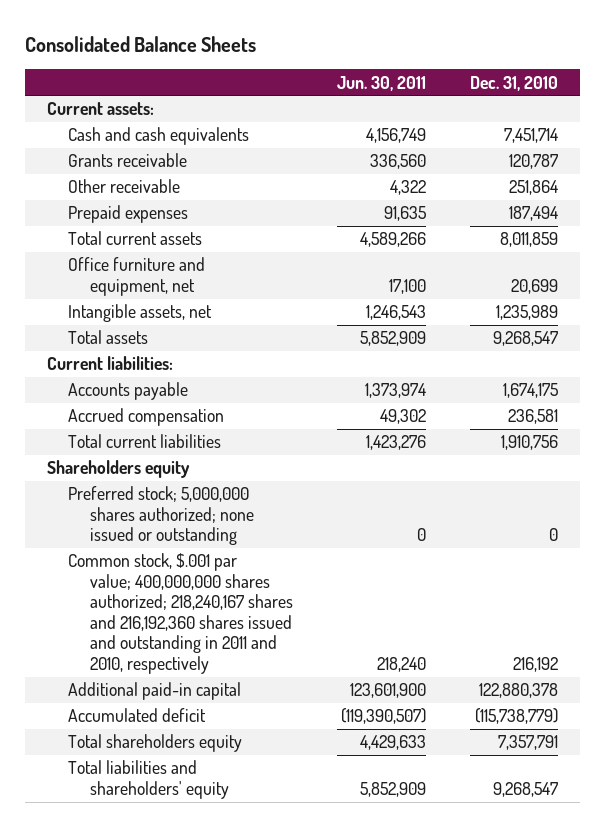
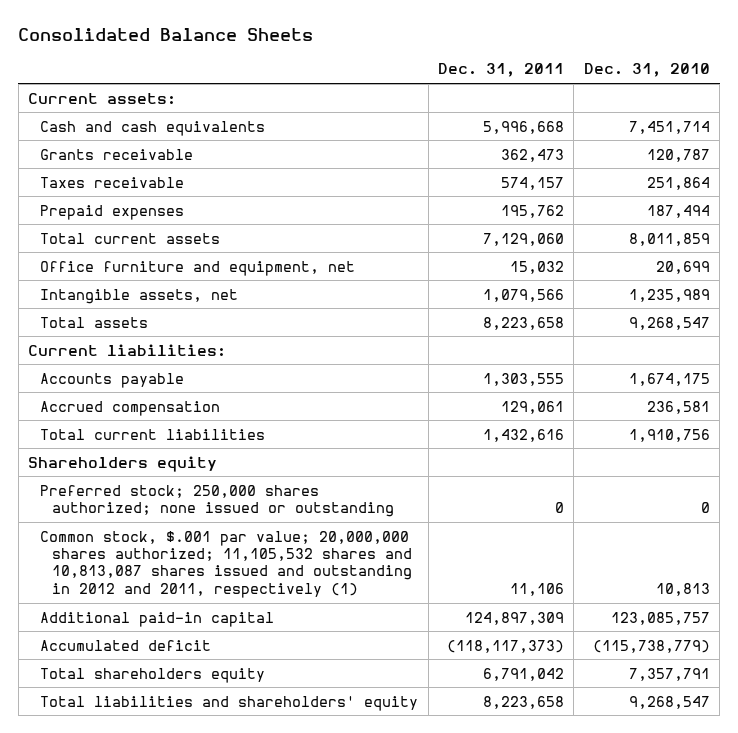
[336,75,426,91] Jun. 30, 2011 -> none
none -> [437,63,564,78] Dec. 31, 2011
[68,179,181,194] Other receivable -> [40,176,185,188] Taxes receivable
[68,486,254,546] Preferred stock; 5,000,000 shares authorized; none issued or outstanding -> [40,484,395,518] Preferred stock; 250,000 shares authorized; none issued or outstanding
[68,553,293,674] Common stock, $.001 par value; 400,000,000 shares authorized; 218,240,167 shares and 216,192,360 shares issued and outstanding in 2011 and 2010, respectively -> [40,530,413,598] Common stock, $.001 par value; 20,000,000 shares authorized; 11,105,532 shares and 10,813,087 shares issued and outstanding in 2012 and 2011, respectively (1)
[512,656,558,672] 216,192 -> [655,582,710,596] 10,813
[478,683,558,699] 122,880,378 -> [610,611,710,625] 123,085,757

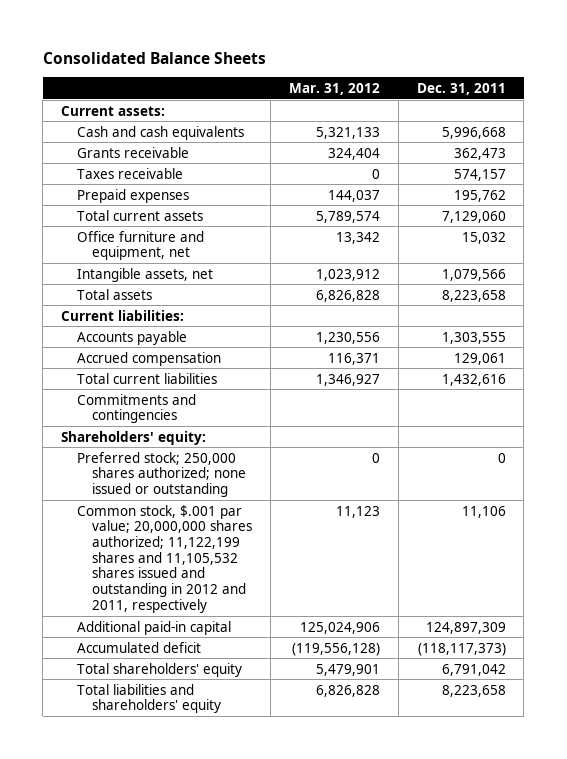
[583,63,710,78] Dec. 31, 2010 -> none
none -> [288,82,380,95] Mar. 31, 2012
none -> [76,393,196,424] Commitments and contingencies
[28,455,218,472] Shareholders equity -> [61,430,207,445] Shareholders' equity:
[40,530,413,598] Common stock, $.001 par value; 20,000,000 shares authorized; 11,105,532 shares and 10,813,087 shares issued and outstanding in 2012 and 2011, respectively (1) -> [76,504,253,613] Common stock, $.001 par value; 20,000,000 shares authorized; 11,122,199 shares and 11,105,532 shares issued and outstanding in 2012 and 2011, respectively
[40,667,266,683] Total shareholders equity -> [76,662,242,677] Total shareholders' equity

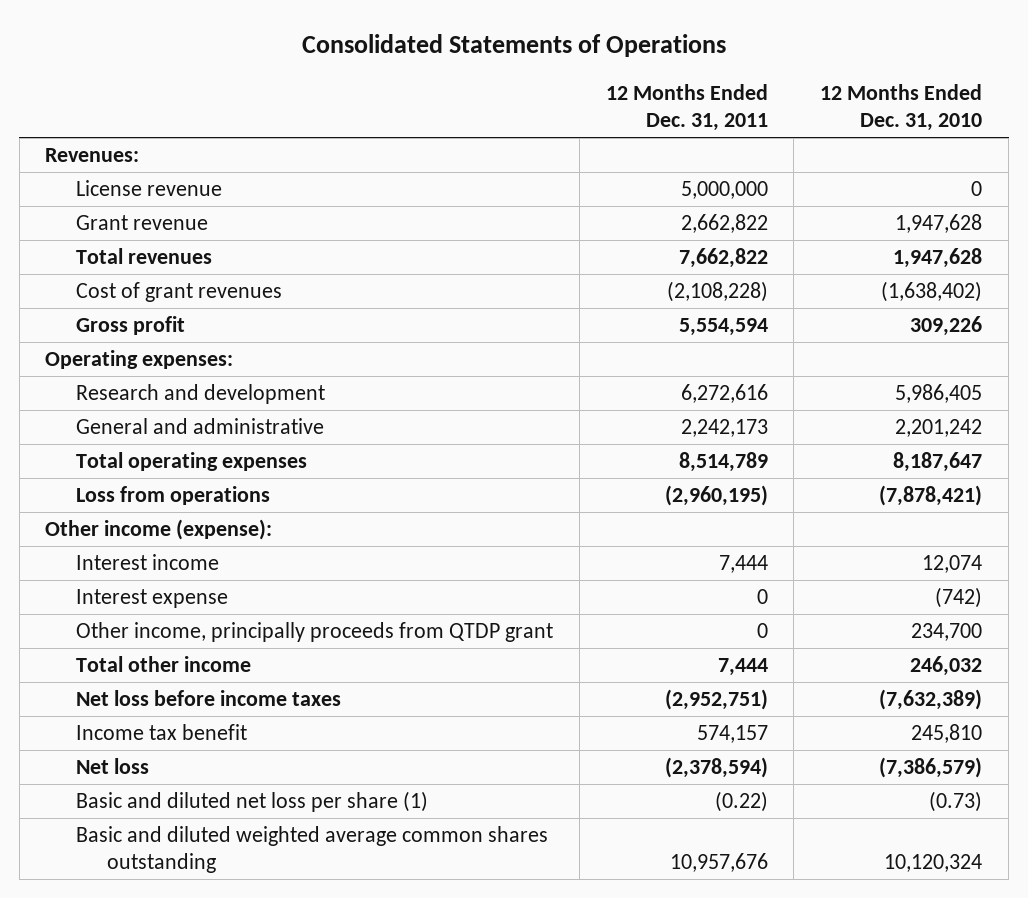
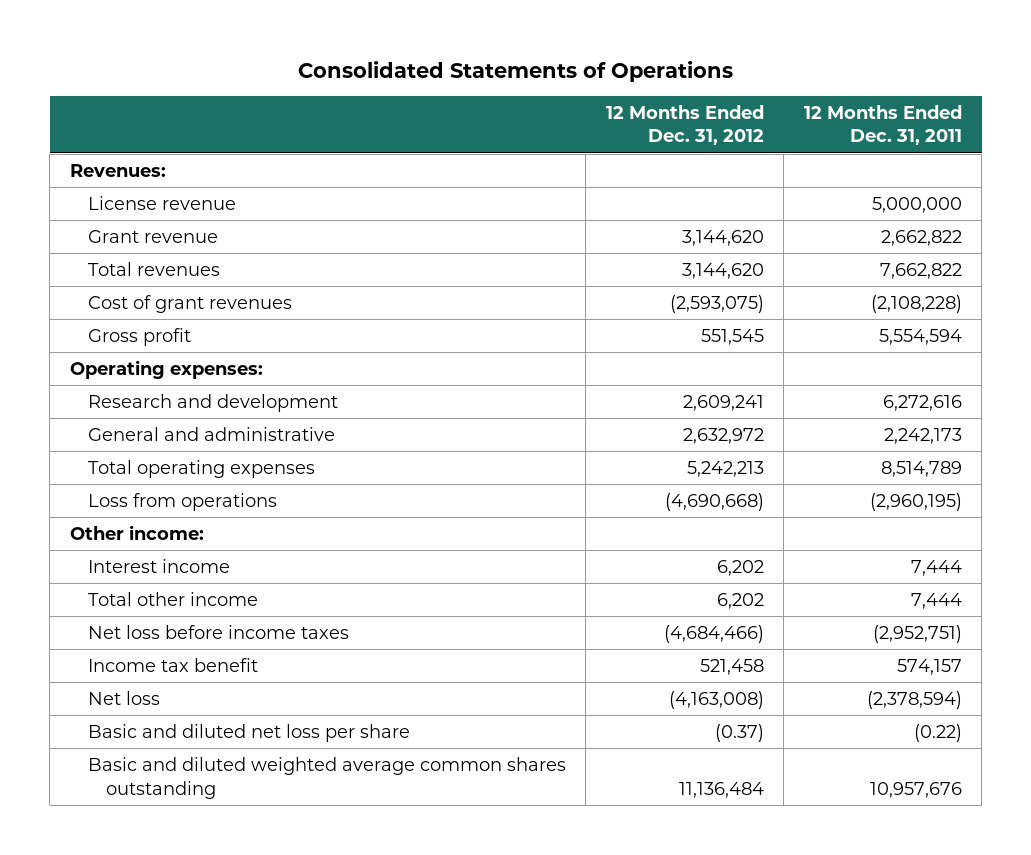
[820,84,983,132] 12 Months Ended Dec. 31, 2010 -> none
none -> [605,104,764,146] 12 Months Ended Dec. 31, 2012
[45,519,273,541] Other income (expense): -> [69,525,204,541] Other income:
[76,589,229,609] Interest expense -> none
[76,622,554,643] Other income, principally proceeds from QTDP grant -> none
[76,791,429,813] Basic and diluted net loss per share (1) -> [87,724,410,743] Basic and diluted net loss per share

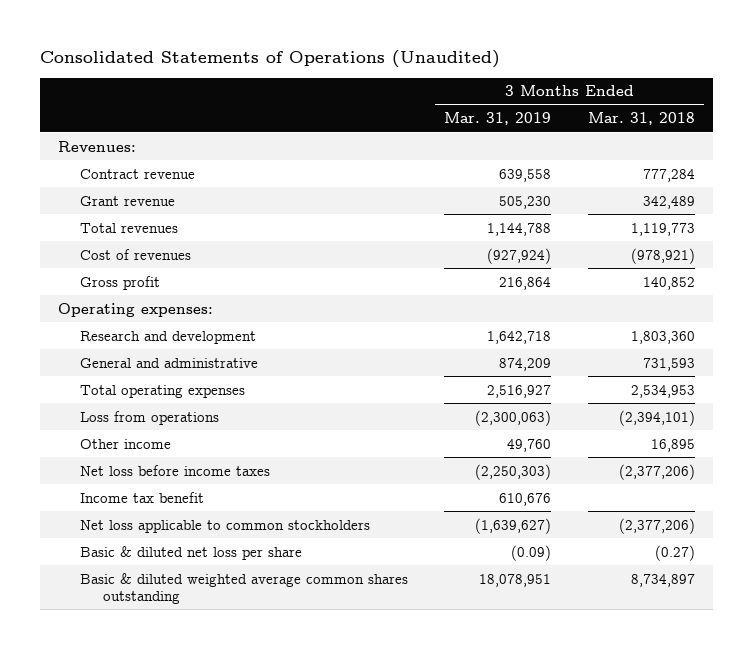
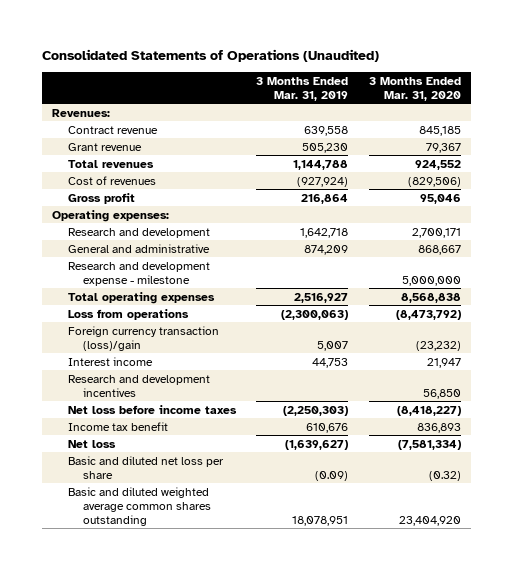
[587,112,695,126] Mar. 31, 2018 -> none
none -> [368,76,461,101] 3 Months Ended Mar. 31, 2020
none -> [67,261,210,286] Research and development expense - milestone
[80,438,172,449] Other income -> none
none -> [67,325,219,351] Foreign currency transaction (loss)/gain
none -> [67,356,153,366] Interest income
none -> [67,374,210,397] Research and development incentives
[80,519,371,533] Net loss applicable to common stockholders -> [67,439,116,448] Net loss
[80,545,303,560] Basic & diluted net loss per share -> [67,455,224,479] Basic and diluted net loss per share
[80,572,409,604] Basic & diluted weighted average common shares outstanding -> [67,486,212,526] Basic and diluted weighted average common shares outstanding

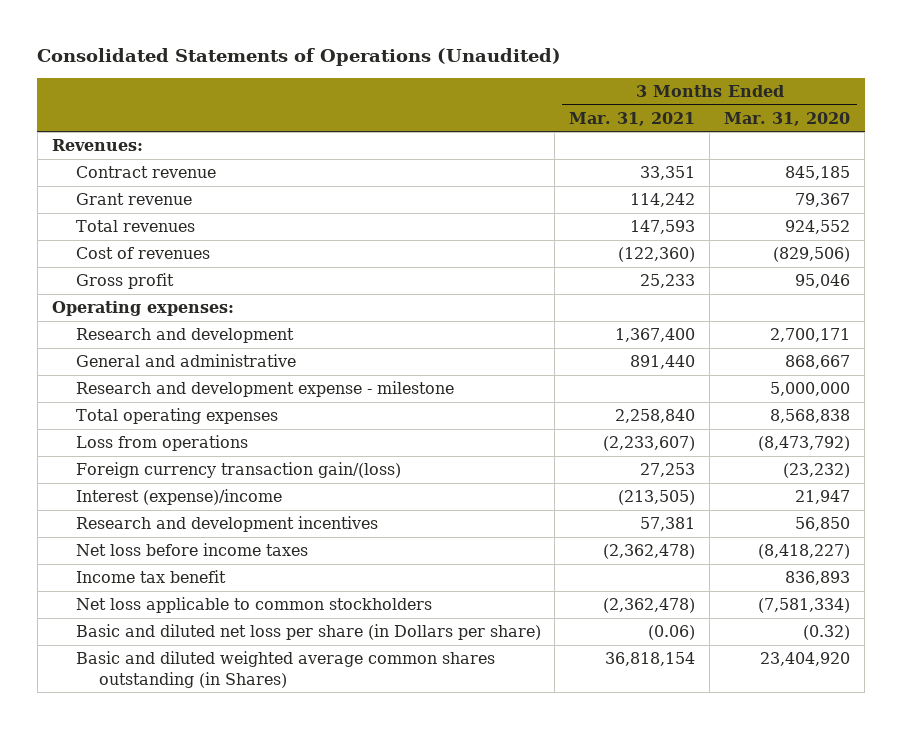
[256,76,349,101] 3 Months Ended Mar. 31, 2019 -> none
none -> [569,111,696,126] Mar. 31, 2021
[67,325,219,351] Foreign currency transaction (loss)/gain -> [75,462,401,479] Foreign currency transaction gain/(loss)
[67,356,153,366] Interest income -> [75,489,282,506] Interest (expense)/income
[67,439,116,448] Net loss -> [75,597,432,614] Net loss applicable to common stockholders
[67,455,224,479] Basic and diluted net loss per share -> [75,624,541,641] Basic and diluted net loss per share (in Dollars per share)
[67,486,212,526] Basic and diluted weighted average common shares outstanding -> [75,651,495,688] Basic and diluted weighted average common shares outstanding (in Shares)

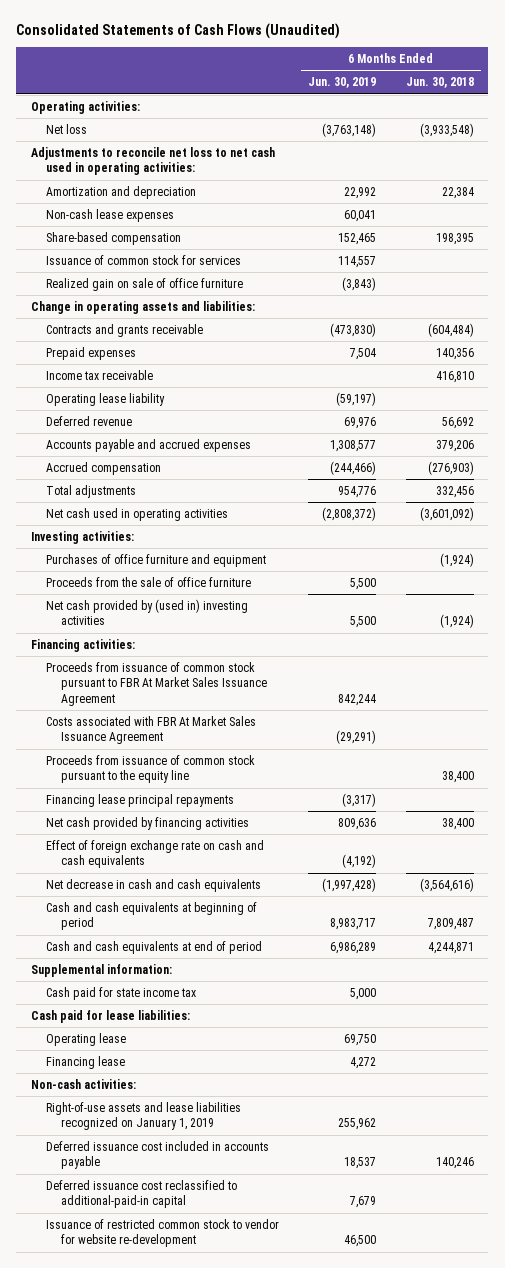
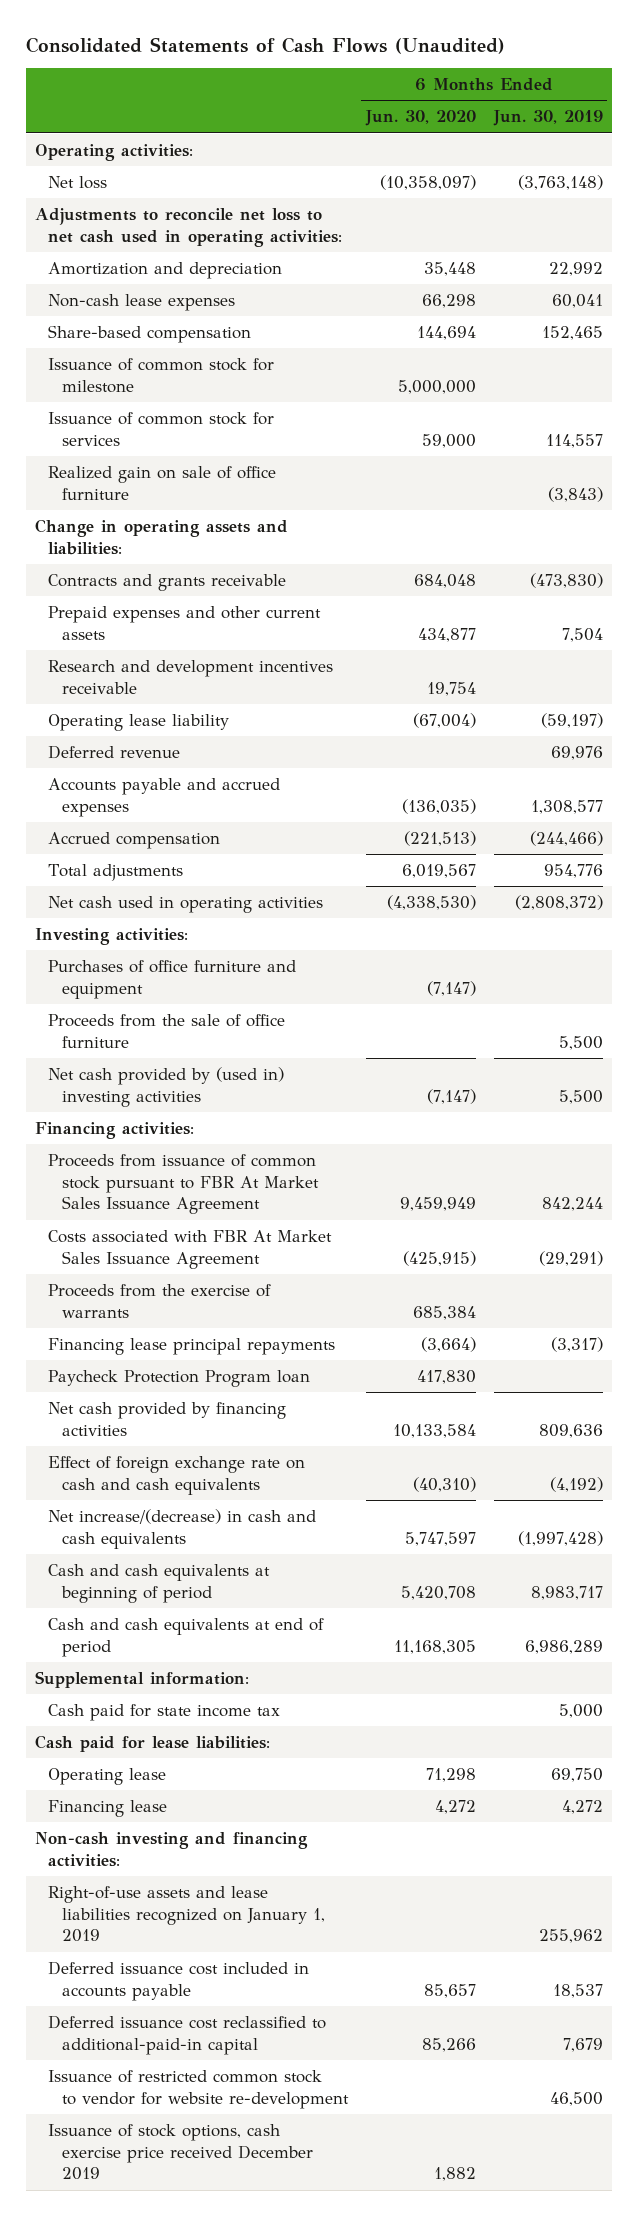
[405,77,474,89] Jun. 30, 2018 -> none
none -> [364,110,476,127] Jun. 30, 2020
none -> [48,357,275,393] Issuance of common stock for milestone
[46,369,154,380] Income tax receivable -> none
[46,346,137,360] Prepaid expenses -> [48,605,322,640] Prepaid expenses and other current assets
none -> [48,659,334,694] Research and development incentives receivable
[46,754,256,784] Proceeds from issuance of common stock pursuant to the equity line -> none
none -> [48,1283,272,1318] Proceeds from the exercise of warrants
none -> [48,1369,311,1387] Paycheck Protection Program loan
[46,878,262,892] Net decrease in cash and cash equivalents -> [48,1508,317,1549] Net increase/(decrease) in cash and cash equivalents
[31,1078,137,1089] Non-cash activities: -> [34,1831,308,1867] Non-cash investing and financing activities:
none -> [48,2123,313,2181] Issuance of stock options, cash exercise price received December 2019

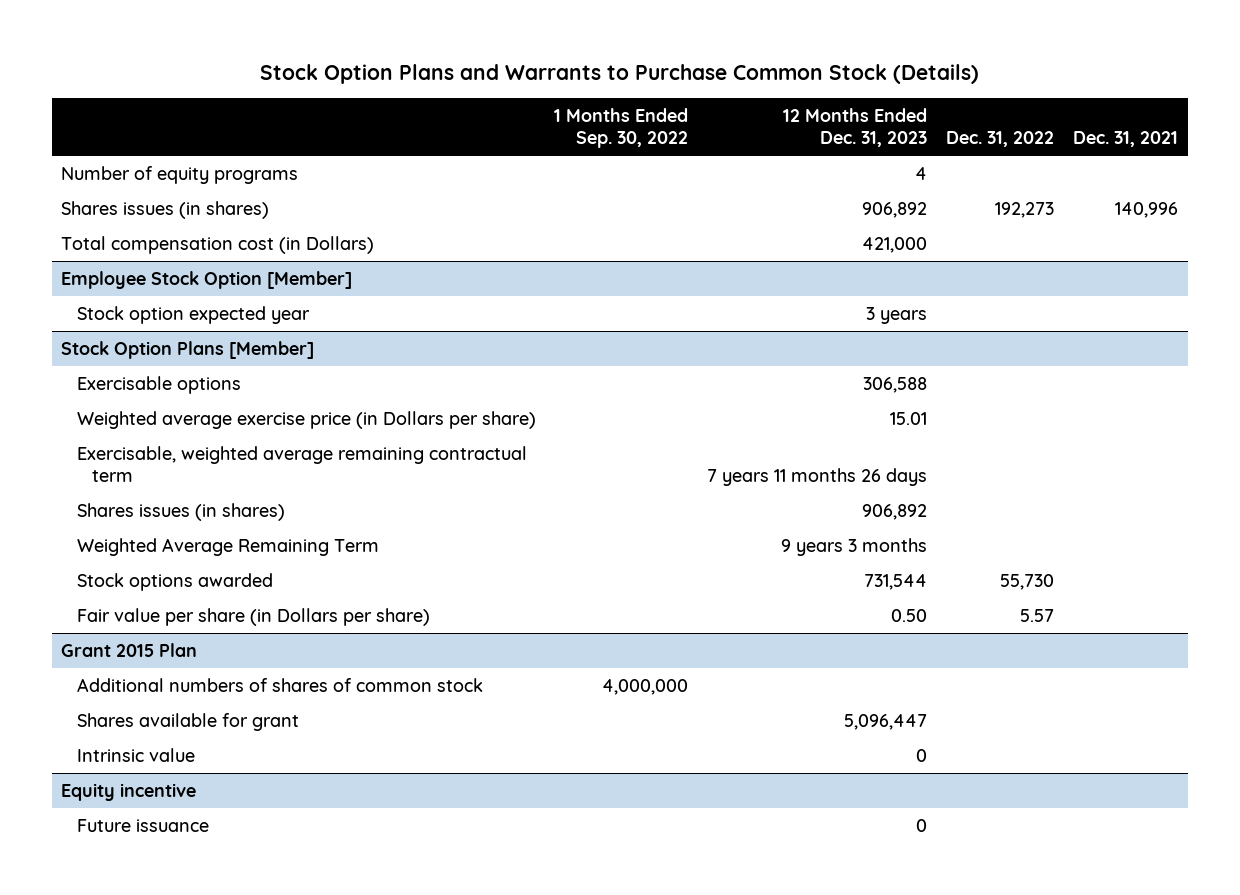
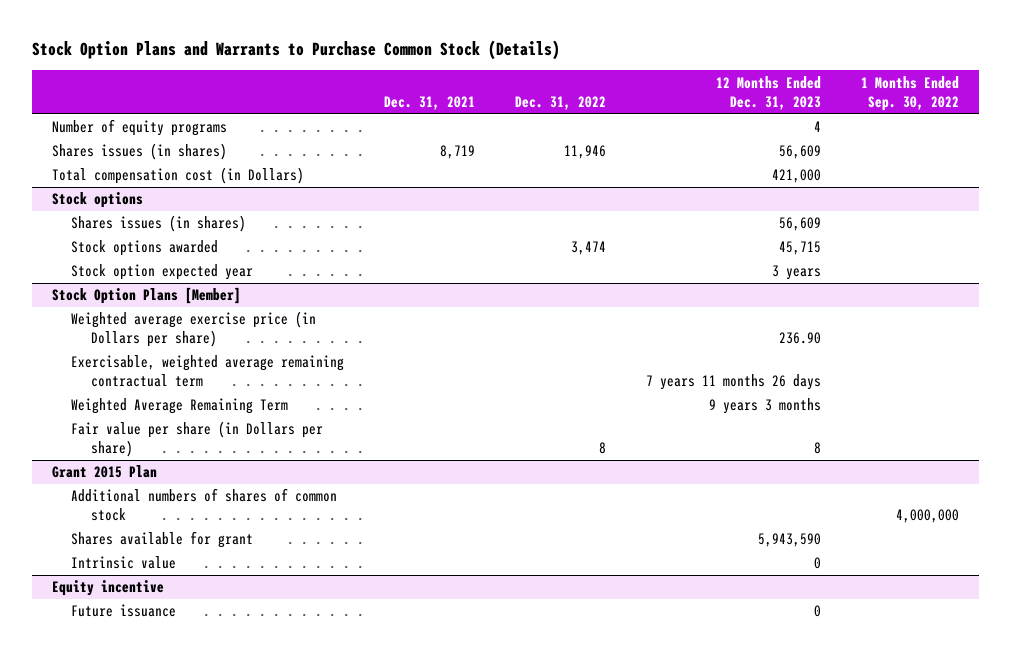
[862,201,928,218] 906,892 -> [779,145,822,160] 56,609
[995,201,1055,218] 192,273 -> [564,145,607,160] 11,946
[1115,201,1179,218] 140,996 -> [440,145,476,160] 8,719
[61,270,353,289] Employee Stock Option [Member] -> [51,192,143,209] Stock options
none -> [71,215,247,233] Shares issues (in shares)
none -> [71,240,219,257] Stock options awarded
[76,375,241,394] Exercisable options -> none
[890,411,928,425] 15.01 -> [779,332,822,345] 236.90
[76,502,285,521] Shares issues (in shares) -> none
[76,572,273,591] Stock options awarded -> none
[891,608,928,622] 0.50 -> [814,442,822,455] 8
[1020,608,1055,622] 5.57 -> [599,442,607,455] 8
[844,713,928,730] 5,096,447 -> [758,533,822,548] 5,943,590

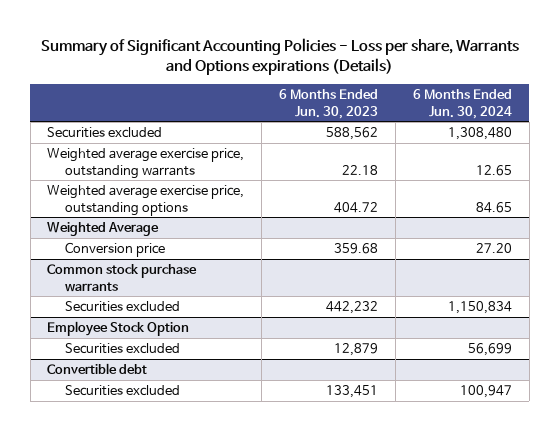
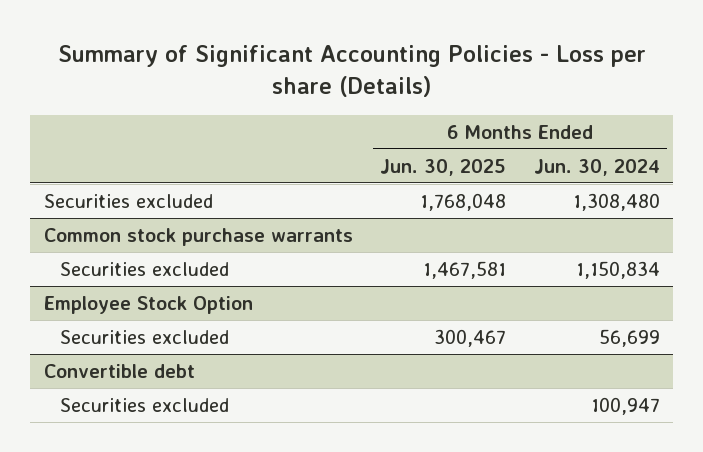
[40,37,519,75] Summary of Significant Accounting Policies - Loss per share, Warrants and Options expirations (Details) -> [57,45,646,98] Summary of Significant Accounting Policies - Loss per share (Details)
[279,89,379,119] 6 Months Ended Jun. 30, 2023 -> none
none -> [380,158,507,176] Jun. 30, 2025
[47,147,245,179] Weighted average exercise price, outstanding warrants -> none
[47,184,245,216] Weighted average exercise price, outstanding options -> none
[47,221,160,236] Weighted Average -> none
[64,241,165,257] Conversion price -> none

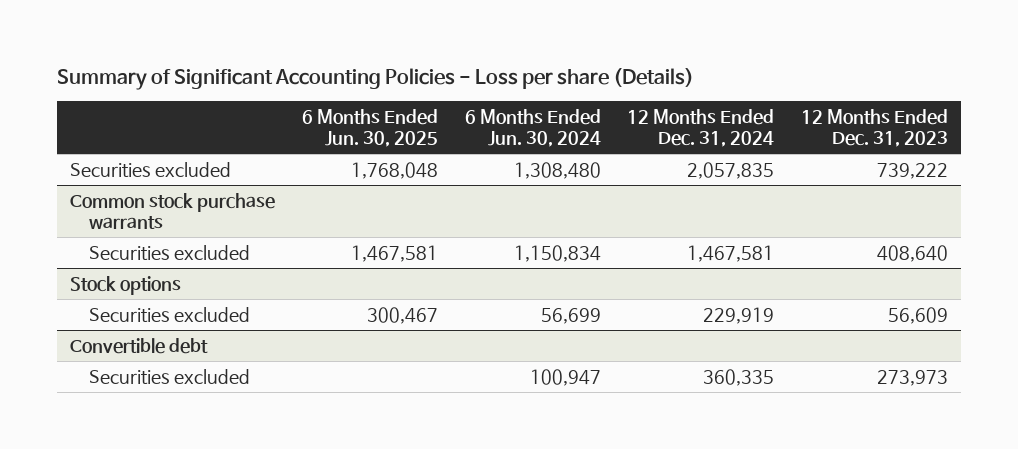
none -> [627,108,775,148] 12 Months Ended Dec. 31, 2024
none -> [801,108,949,148] 12 Months Ended Dec. 31, 2023
[43,295,253,314] Employee Stock Option -> [70,275,182,295] Stock options

